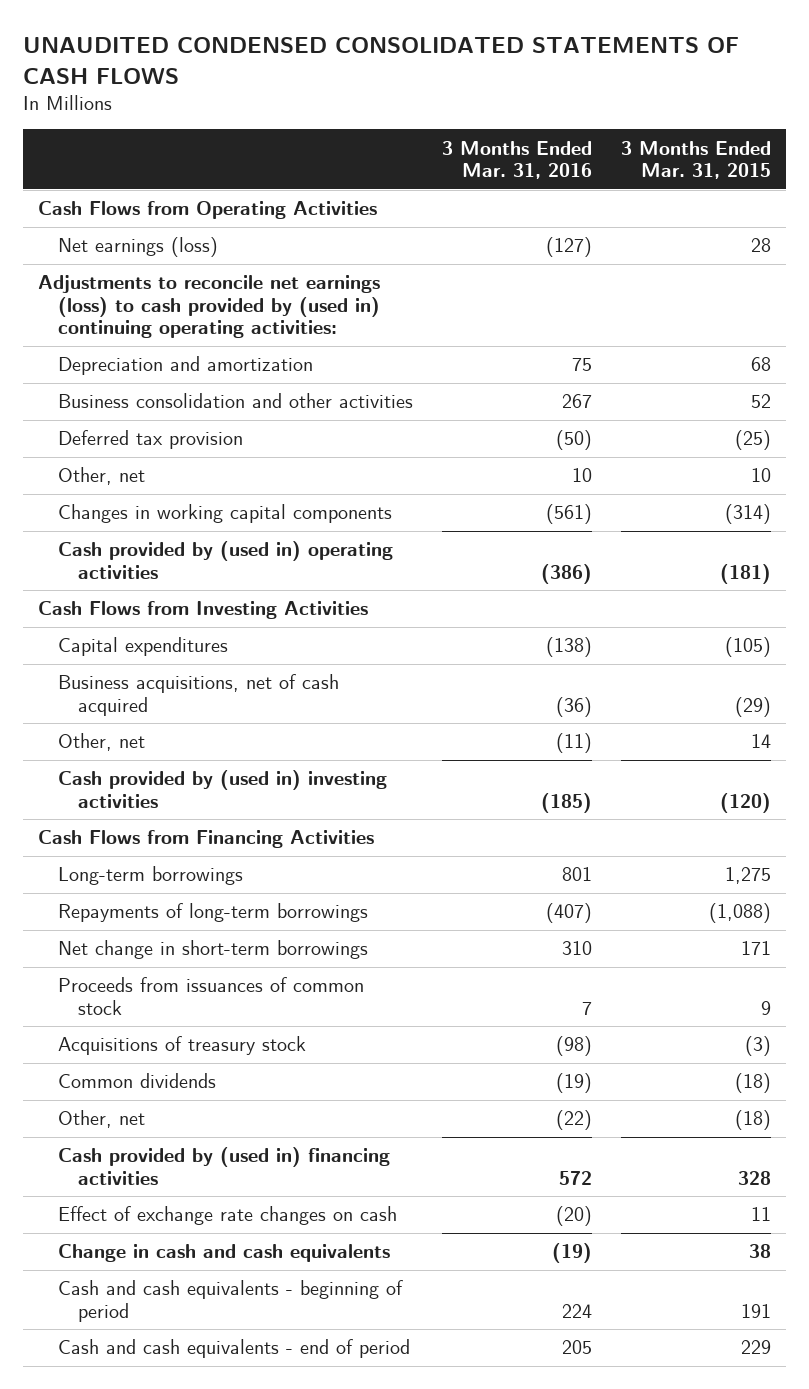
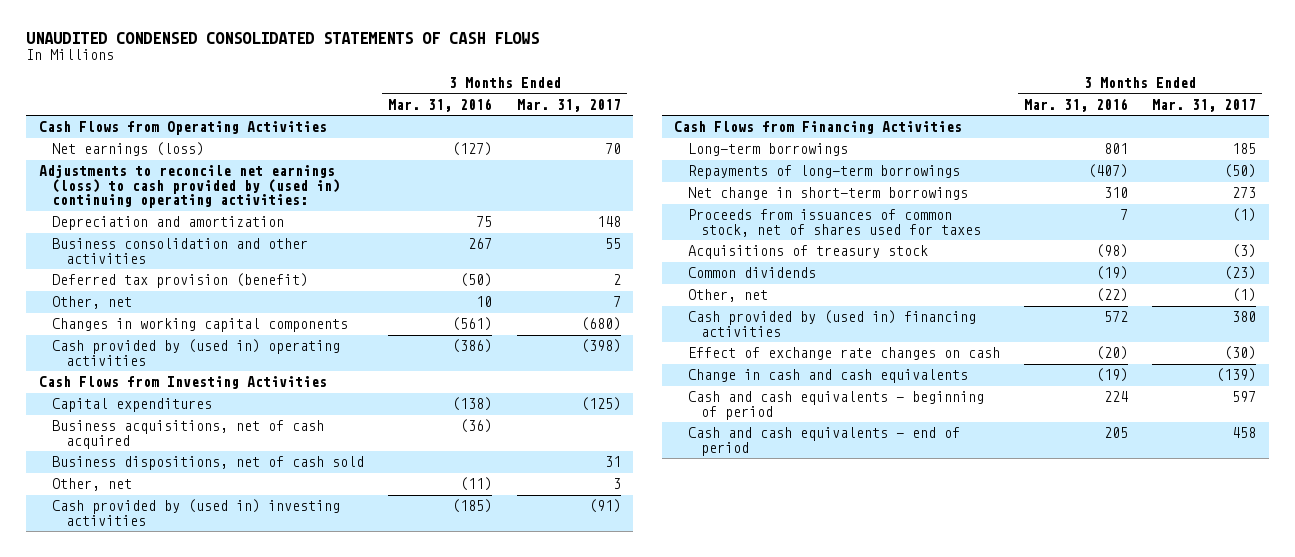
[621,140,772,180] 3 Months Ended Mar. 31, 2015 -> none
none -> [516,98,621,112] Mar. 31, 2017
[57,430,243,450] Deferred tax provision -> [52,273,309,289] Deferred tax provision (benefit)
none -> [52,456,365,471] Business dispositions, net of cash sold
[57,977,364,1015] Proceeds from issuances of common stock -> [687,209,982,237] Proceeds from issuances of common stock, net of shares used for taxes

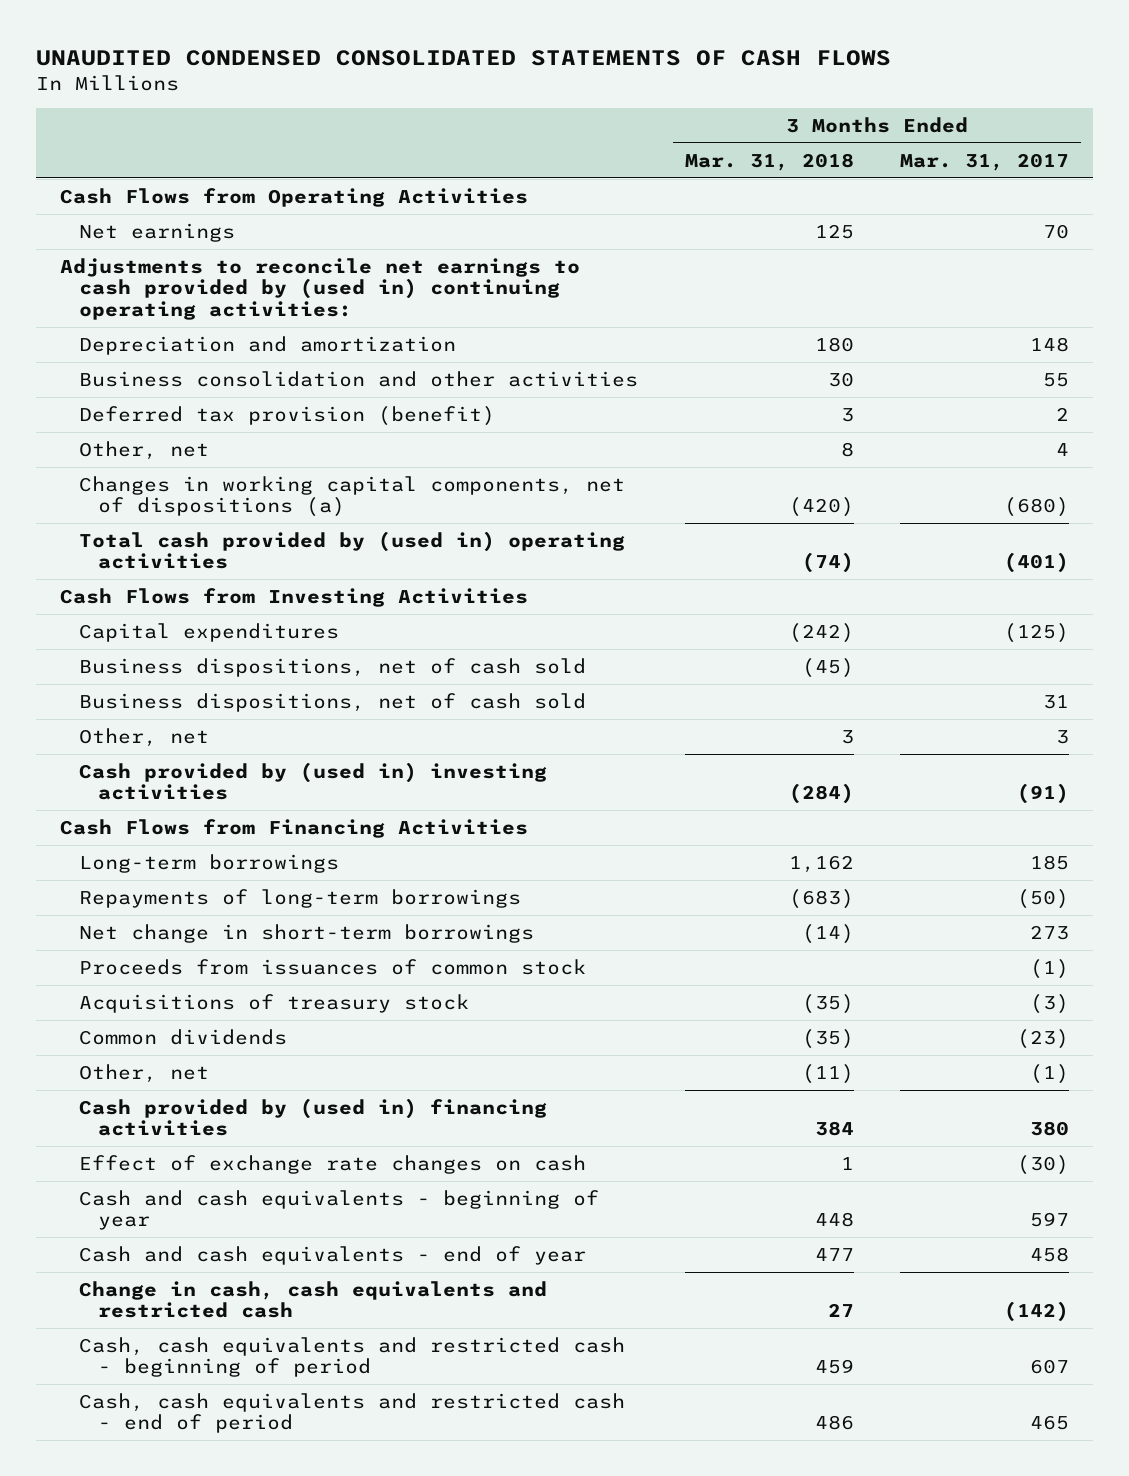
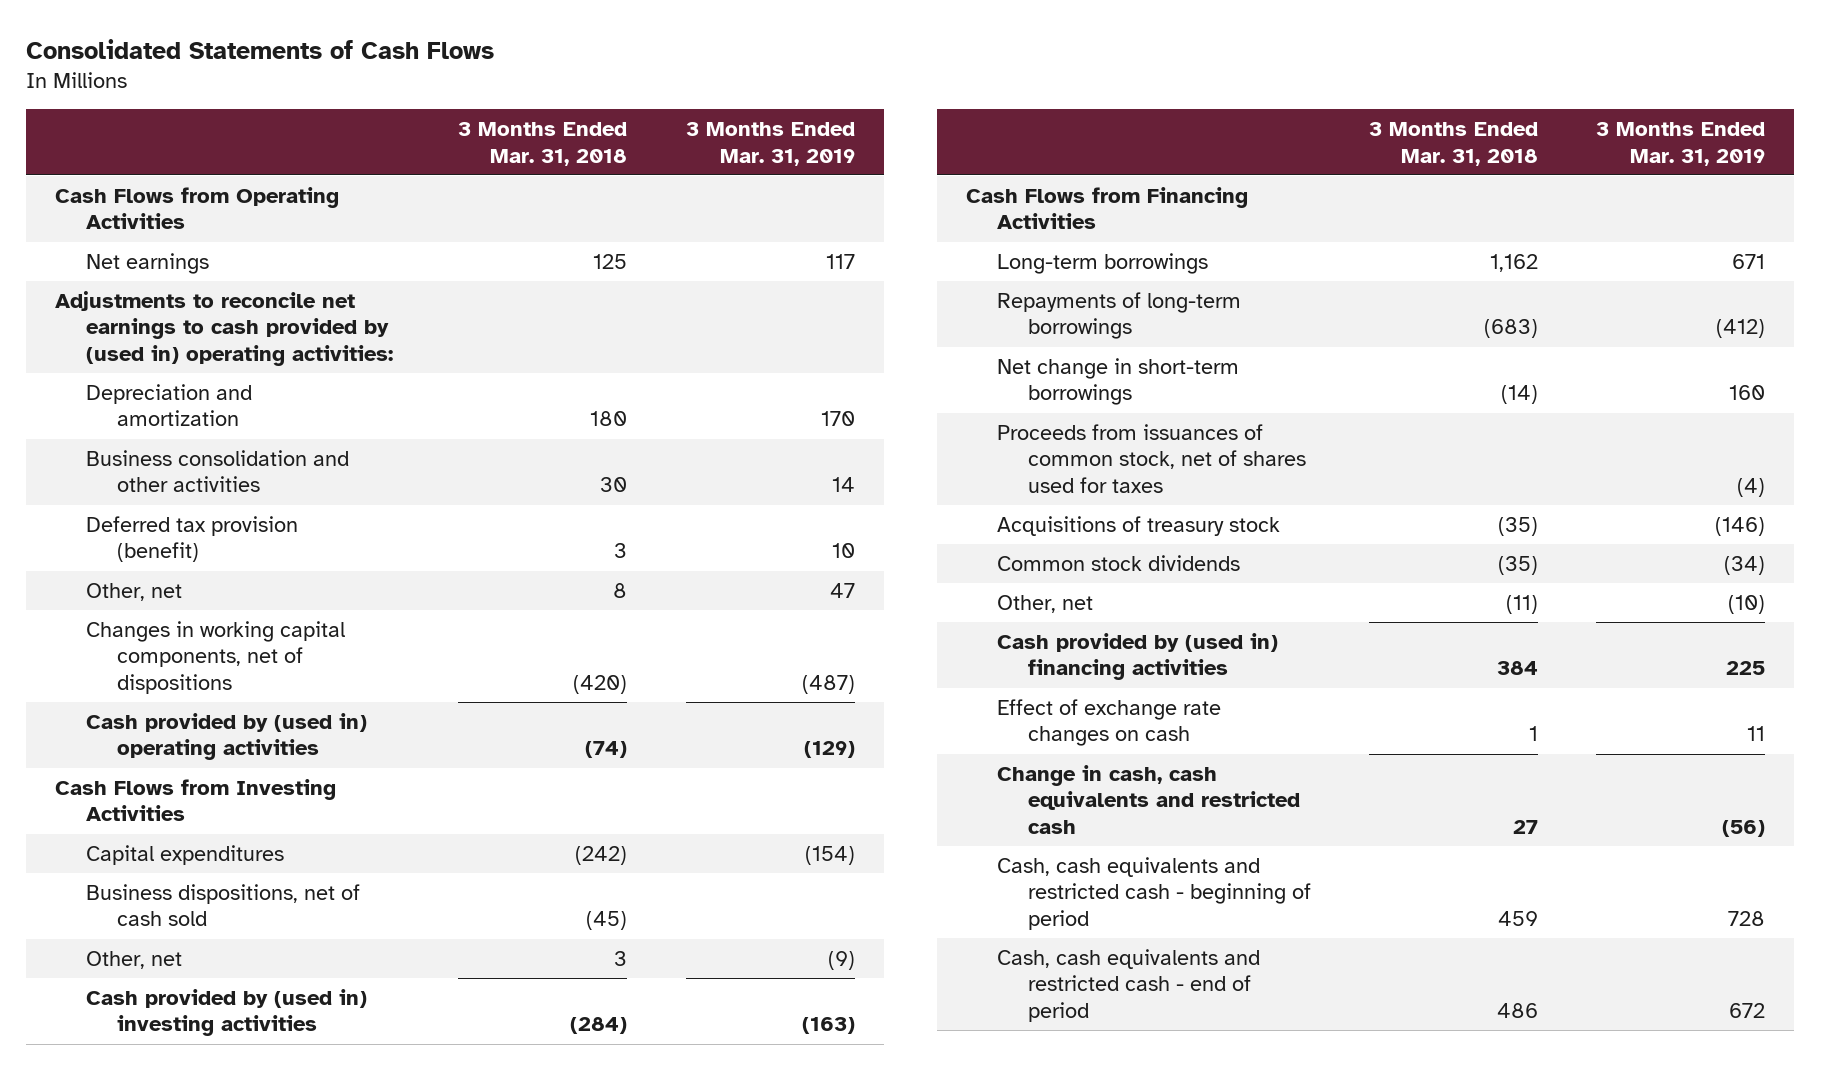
[36,49,892,66] UNAUDITED CONDENSED CONSOLIDATED STATEMENTS OF CASH FLOWS -> [26,39,495,60] Consolidated Statements of Cash Flows
[900,152,1070,171] Mar. 31, 2017 -> none
none -> [685,121,855,166] 3 Months Ended Mar. 31, 2019
[59,257,580,320] Adjustments to reconcile net earnings to cash provided by (used in) continuing operating activities: -> [55,290,394,367] Adjustments to reconcile net earnings to cash provided by (used in) operating activities:
[78,475,625,518] Changes in working capital components, net of dispositions (a) -> [86,620,346,695] Changes in working capital components, net of dispositions
[78,530,625,570] Total cash provided by (used in) operating activities -> [86,712,368,761] Cash provided by (used in) operating activities
[78,692,586,712] Business dispositions, net of cash sold -> none
[78,958,586,975] Proceeds from issuances of common stock -> [996,423,1306,494] Proceeds from issuances of common stock, net of shares used for taxes
[78,1028,287,1045] Common dividends -> [996,554,1240,571] Common stock dividends
[78,1189,599,1231] Cash and cash equivalents - beginning of year -> none
[78,1245,586,1265] Cash and cash equivalents - end of year -> none

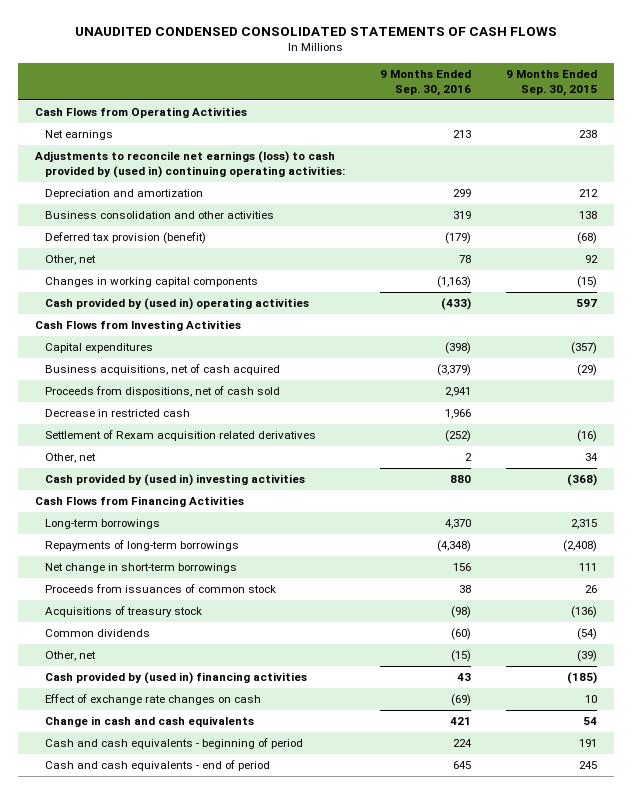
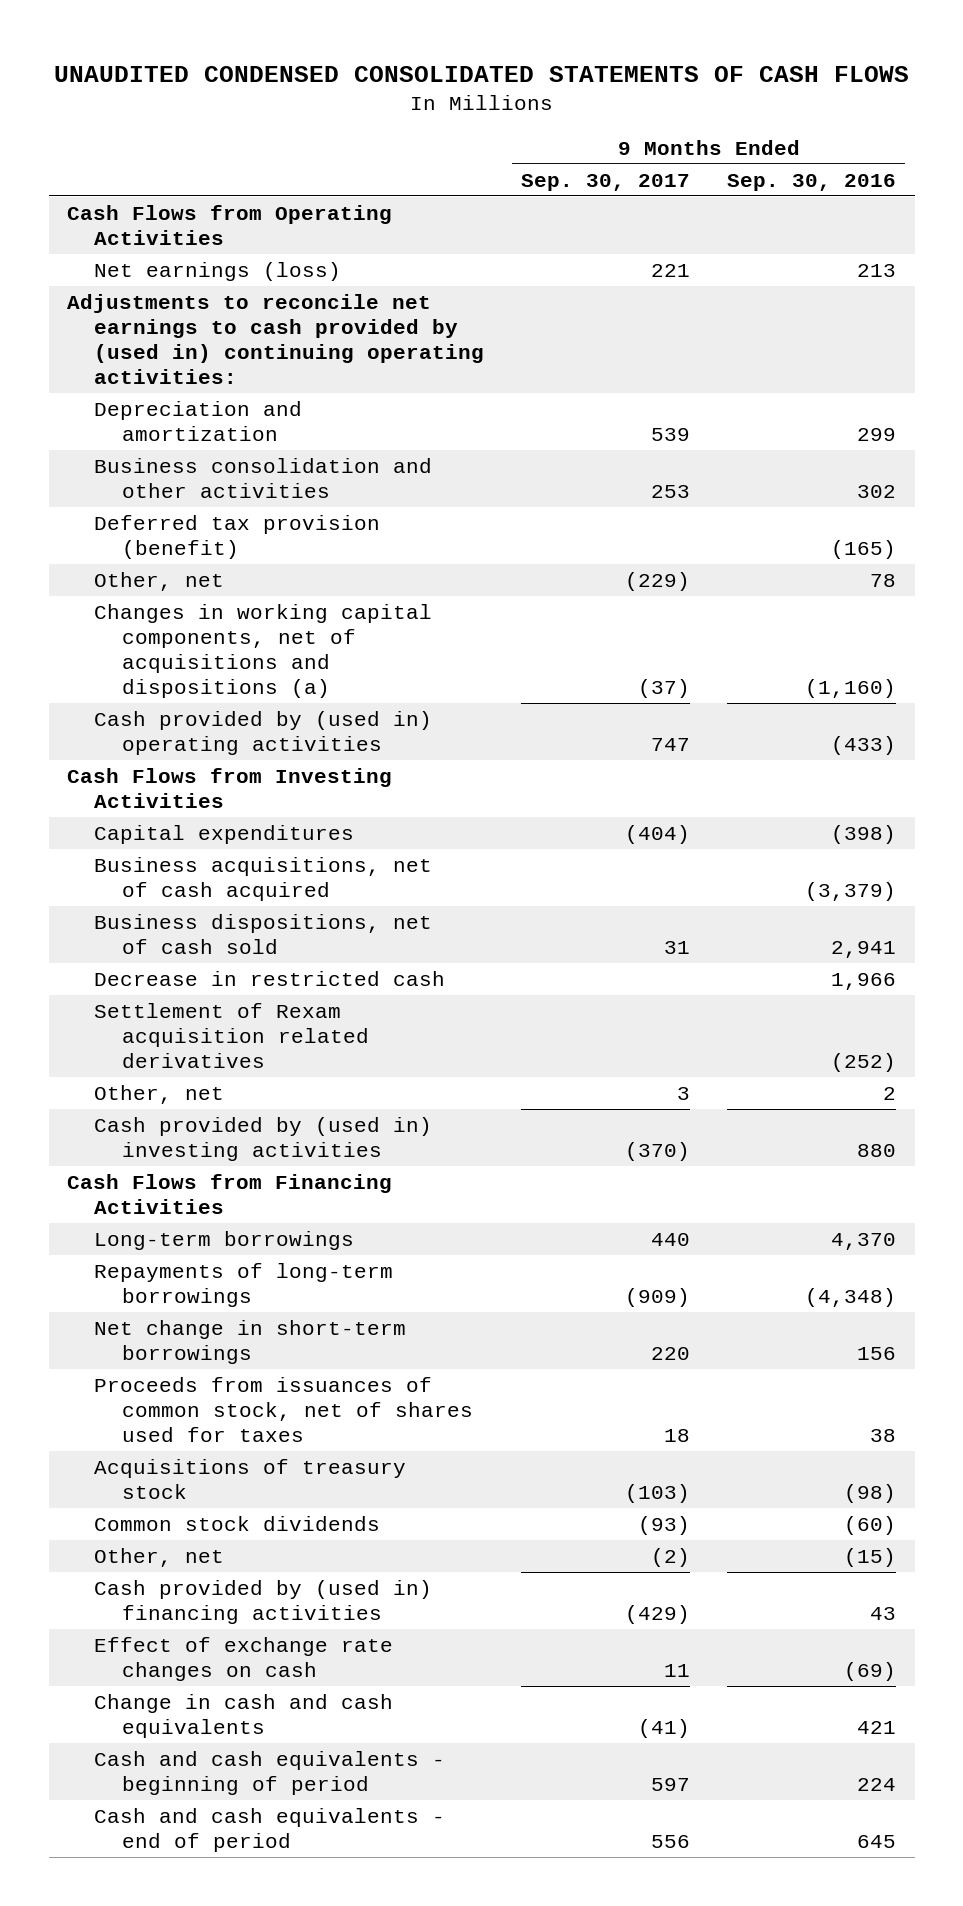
[505,70,597,97] 9 Months Ended Sep. 30, 2015 -> none
none -> [521,173,691,191] Sep. 30, 2017
[44,129,113,140] Net earnings -> [94,262,342,282] Net earnings (loss)
[35,150,345,178] Adjustments to reconcile net earnings (loss) to cash provided by (used in) continuing operating activities: -> [67,294,485,385] Adjustments to reconcile net earnings to cash provided by (used in) continuing operating activities:
[452,210,471,219] 319 -> [857,485,897,499] 302
[444,231,471,244] (179) -> [831,540,897,560] (165)
[44,276,258,287] Changes in working capital components -> [94,604,433,699] Changes in working capital components, net of acquisitions and dispositions (a)
[436,275,471,288] (1,163) -> [805,679,897,699] (1,160)
[44,385,280,397] Proceeds from dispositions, net of cash sold -> [94,914,433,955] Business dispositions, net of cash sold
[44,583,276,593] Proceeds from issuances of common stock -> [94,1377,473,1443] Proceeds from issuances of common stock, net of shares used for taxes
[44,628,150,637] Common dividends -> [94,1516,381,1532] Common stock dividends

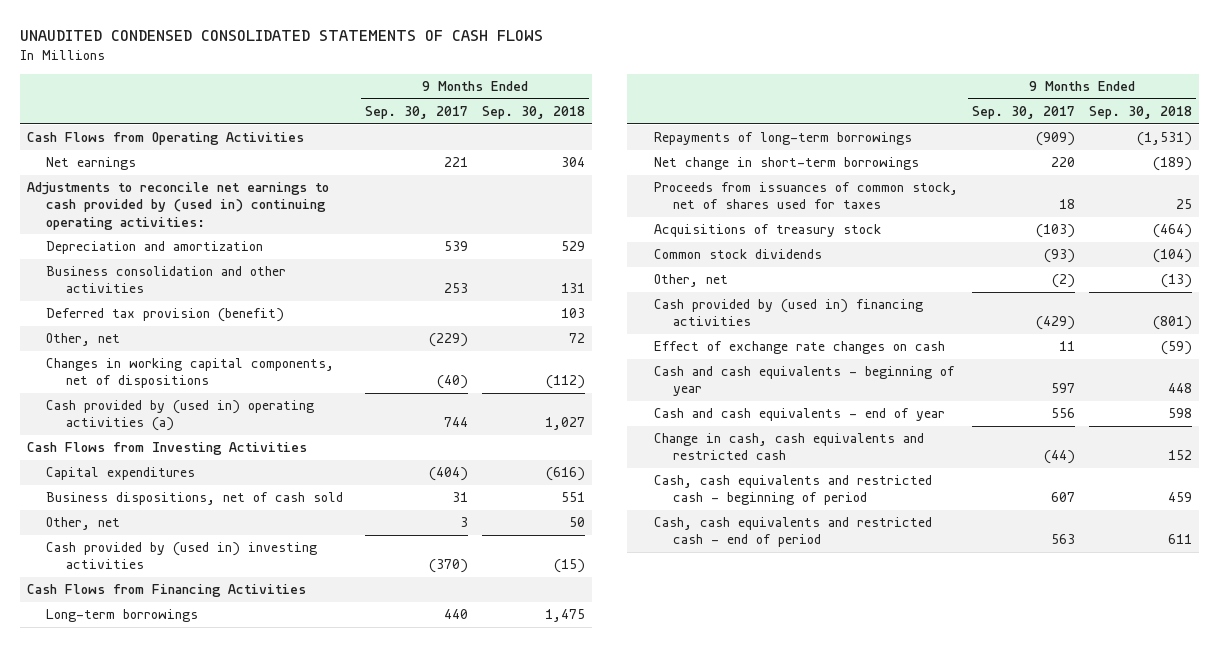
[727,173,897,191] Sep. 30, 2016 -> none
none -> [482,106,586,120] Sep. 30, 2018
[94,262,342,282] Net earnings (loss) -> [46,157,137,171] Net earnings
[94,604,433,699] Changes in working capital components, net of acquisitions and dispositions (a) -> [46,358,335,389] Changes in working capital components, net of dispositions
[638,679,691,699] (37) -> [436,375,468,390] (40)
[94,711,433,756] Cash provided by (used in) operating activities -> [46,400,315,432] Cash provided by (used in) operating activities (a)
[651,738,691,752] 747 -> [443,417,468,428] 744
[94,857,433,902] Business acquisitions, net of cash acquired -> none
[94,971,446,987] Decrease in restricted cash -> none
[94,1003,369,1069] Settlement of Rexam acquisition related derivatives -> none
none -> [653,366,955,397] Cash and cash equivalents - beginning of year
none -> [653,408,945,422] Cash and cash equivalents - end of year
[94,1694,394,1739] Change in cash and cash equivalents -> [653,433,924,461] Change in cash, cash equivalents and restricted cash
[638,1719,691,1739] (41) -> [1044,450,1076,465] (44)
[94,1751,446,1796] Cash and cash equivalents - beginning of period -> [653,475,932,506] Cash, cash equivalents and restricted cash - beginning of period
[651,1778,691,1792] 597 -> [1051,492,1076,503] 607
[94,1808,446,1853] Cash and cash equivalents - end of period -> [653,517,932,548] Cash, cash equivalents and restricted cash - end of period
[651,1835,691,1849] 556 -> [1051,534,1076,545] 563

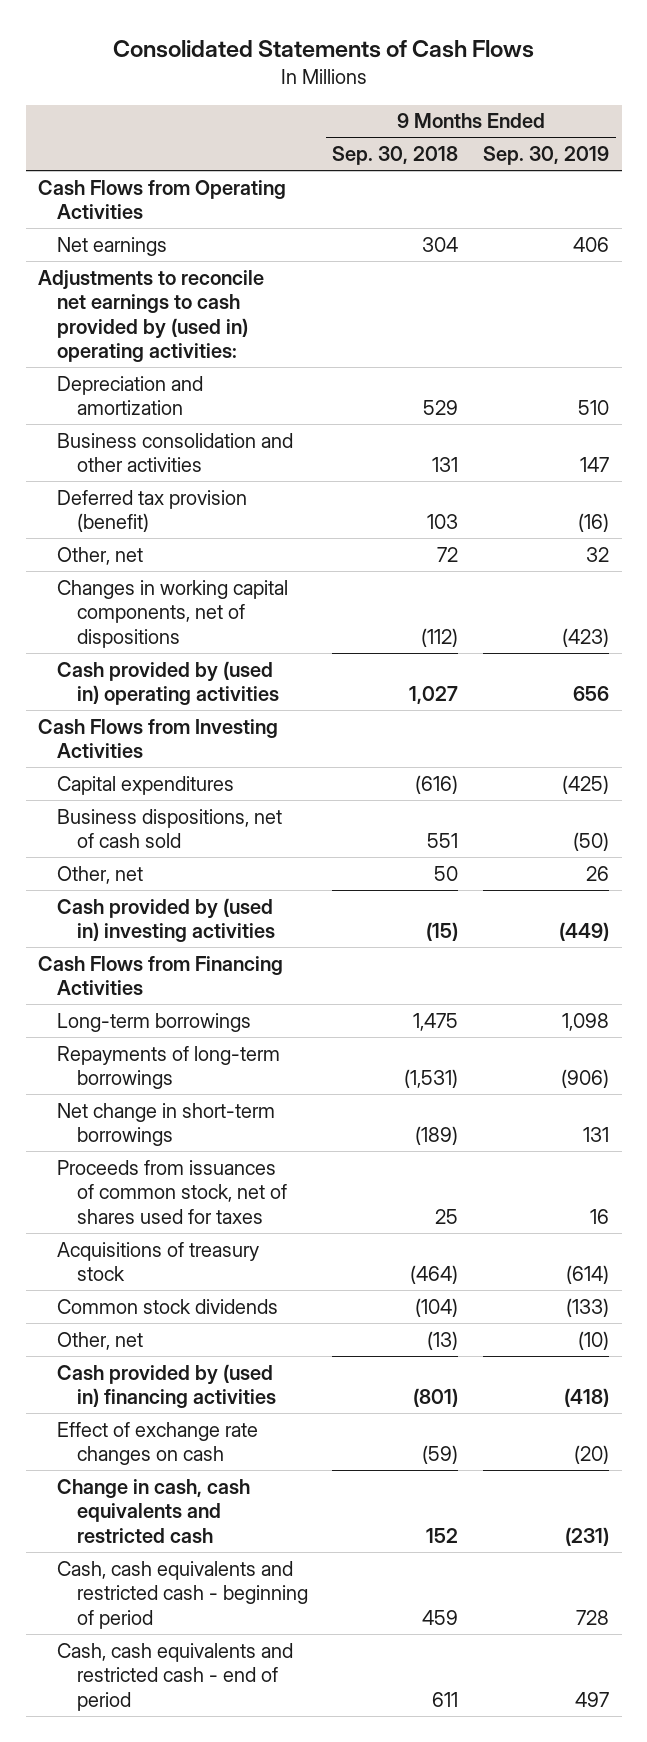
[19,30,543,42] UNAUDITED CONDENSED CONSOLIDATED STATEMENTS OF CASH FLOWS -> [112,39,534,58] Consolidated Statements of Cash Flows
[364,106,468,120] Sep. 30, 2017 -> none
none -> [483,146,610,166] Sep. 30, 2019
[26,182,329,230] Adjustments to reconcile net earnings to cash provided by (used in) continuing operating activities: -> [38,269,265,363] Adjustments to reconcile net earnings to cash provided by (used in) operating activities:
[46,400,315,432] Cash provided by (used in) operating activities (a) -> [57,660,279,706] Cash provided by (used in) operating activities
[653,366,955,397] Cash and cash equivalents - beginning of year -> none
[653,408,945,422] Cash and cash equivalents - end of year -> none

